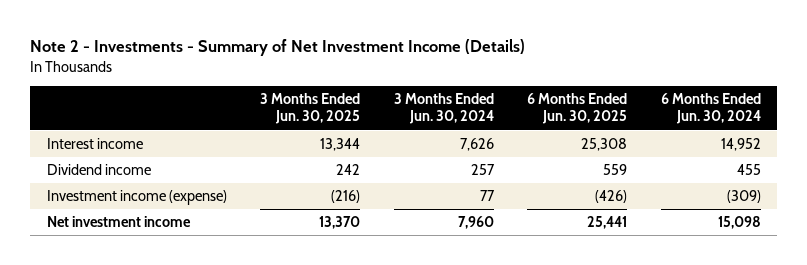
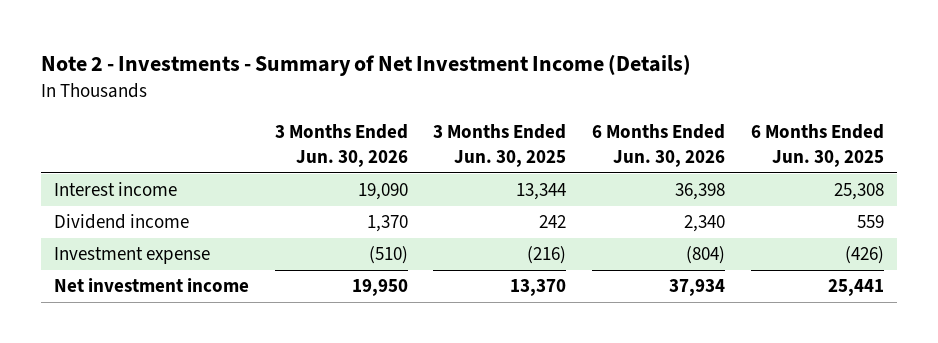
[393,93,494,125] 3 Months Ended Jun. 30, 2024 -> none
[660,93,761,125] 6 Months Ended Jun. 30, 2024 -> none
none -> [274,124,408,167] 3 Months Ended Jun. 30, 2026
none -> [592,124,726,167] 6 Months Ended Jun. 30, 2026
[46,190,227,206] Investment income (expense) -> [53,247,210,265] Investment expense

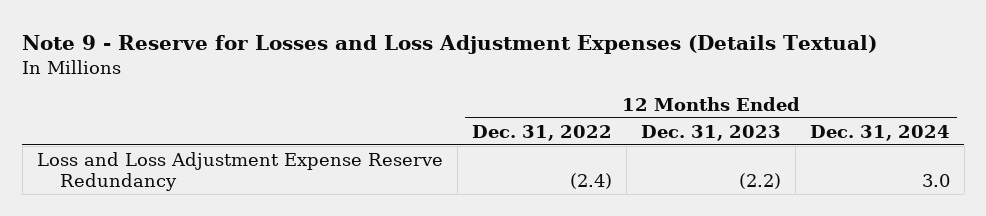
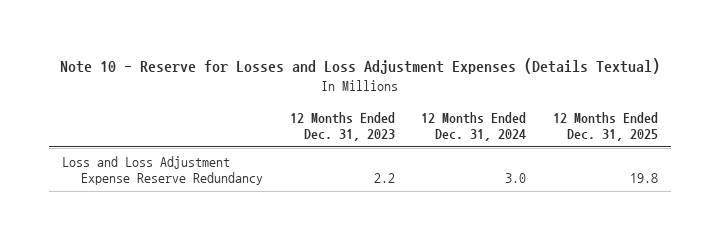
[22,34,878,54] Note 9 - Reserve for Losses and Loss Adjustment Expenses (Details Textual) -> [60,57,661,74] Note 10 - Reserve for Losses and Loss Adjustment Expenses (Details Textual)
[471,124,612,141] Dec. 31, 2022 -> none
none -> [553,111,659,141] 12 Months Ended Dec. 31, 2025
[738,172,781,189] (2.2) -> [373,173,395,184] 2.2

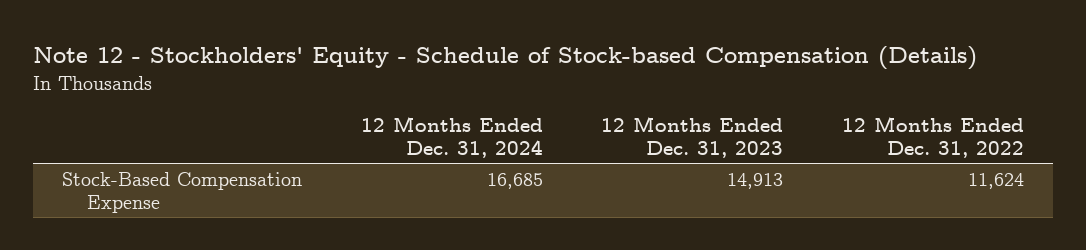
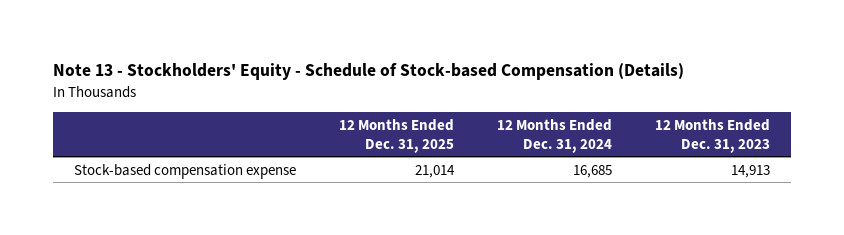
[32,46,977,71] Note 12 - Stockholders' Equity - Schedule of Stock-based Compensation (Details) -> [52,63,684,81] Note 13 - Stockholders' Equity - Schedule of Stock-based Compensation (Details)
[842,115,1025,158] 12 Months Ended Dec. 31, 2022 -> none
none -> [339,118,455,153] 12 Months Ended Dec. 31, 2025
[61,172,302,213] Stock-Based Compensation Expense -> [74,163,297,179] Stock-based compensation expense

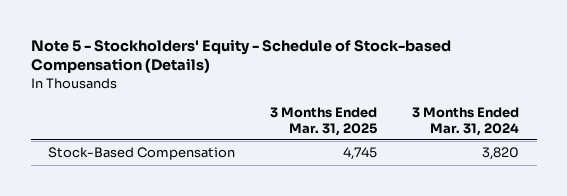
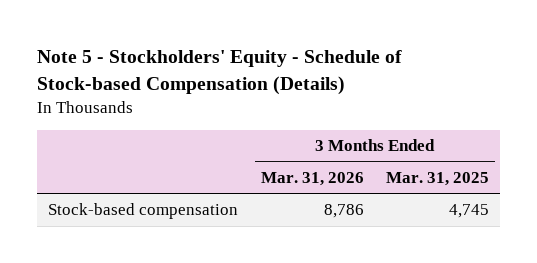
[412,106,520,136] 3 Months Ended Mar. 31, 2024 -> none
none -> [260,172,364,187] Mar. 31, 2026
[48,147,236,161] Stock-Based Compensation -> [48,203,239,220] Stock-based compensation

